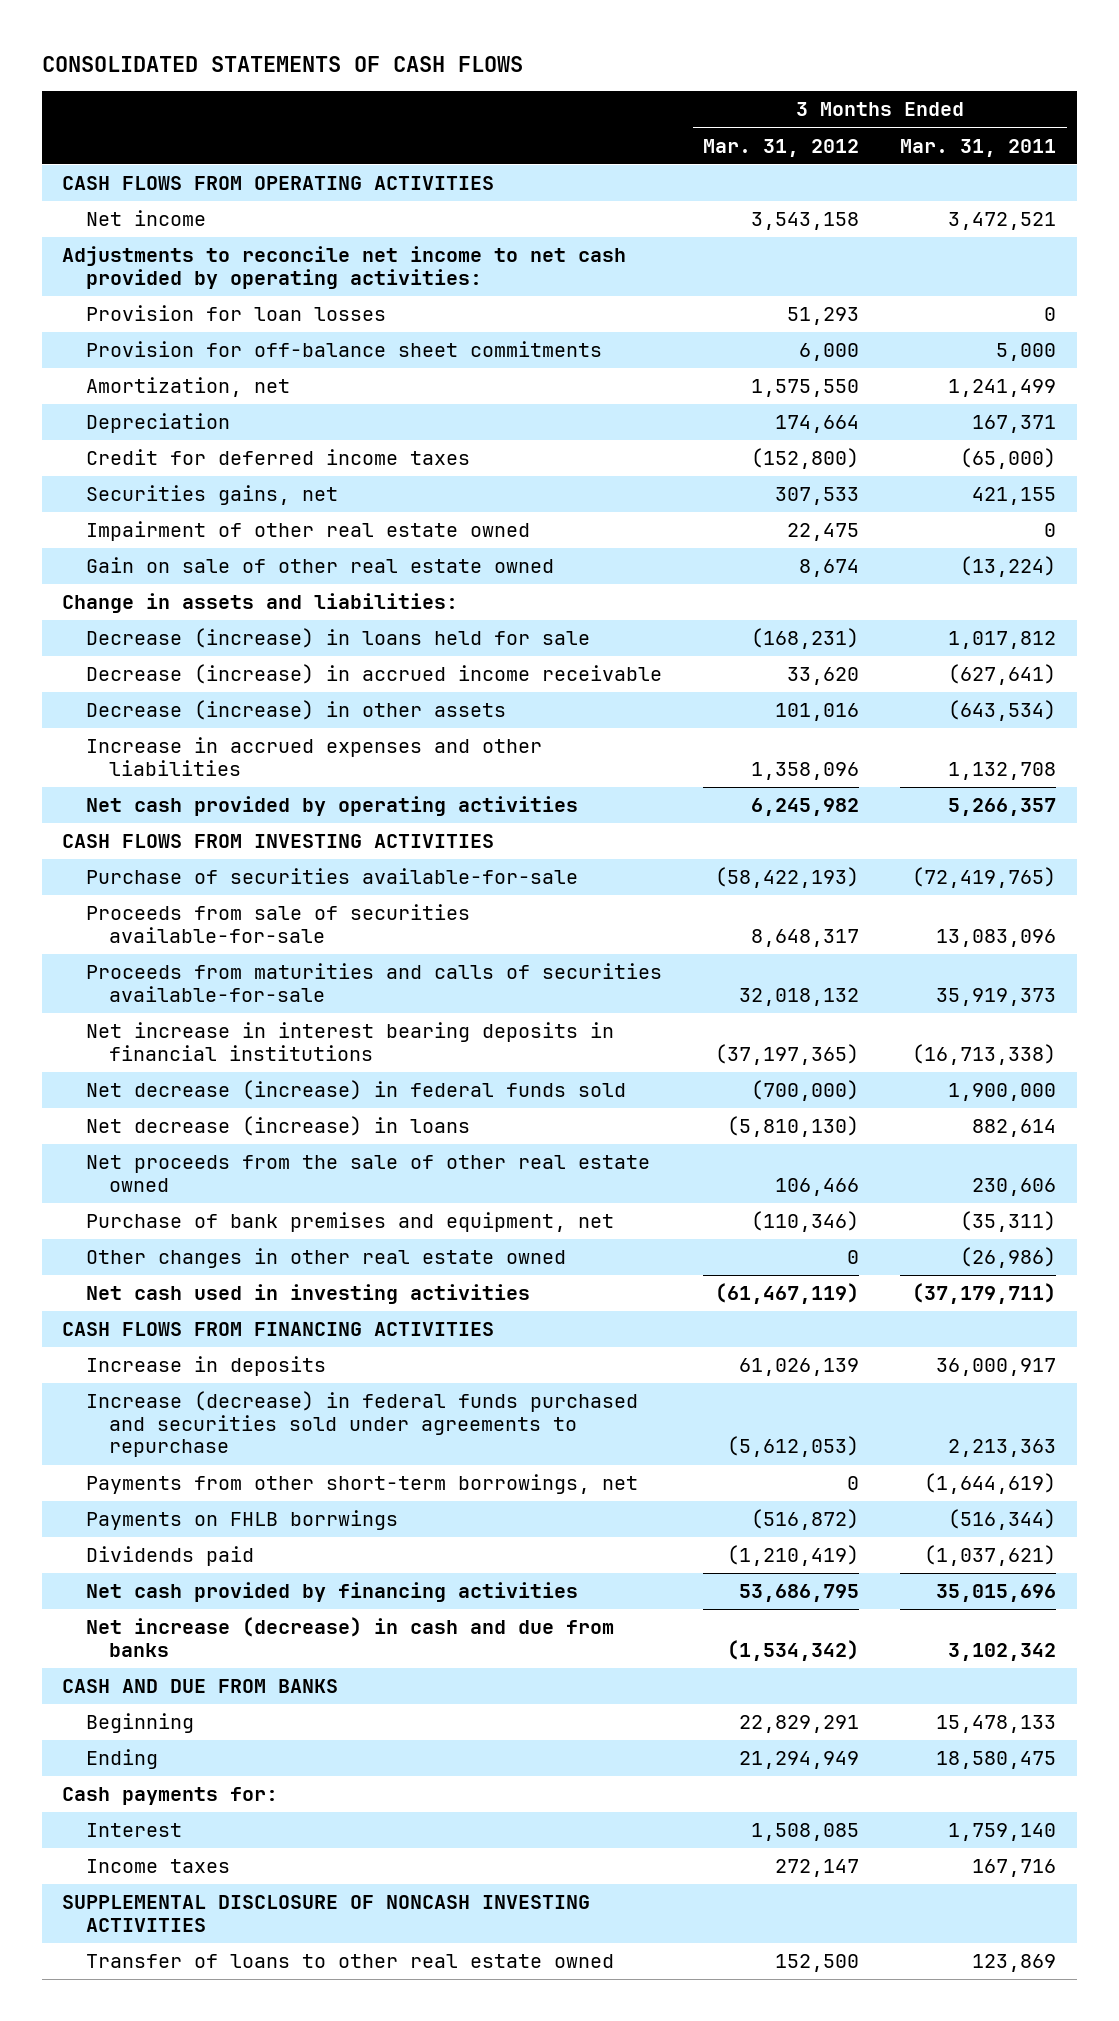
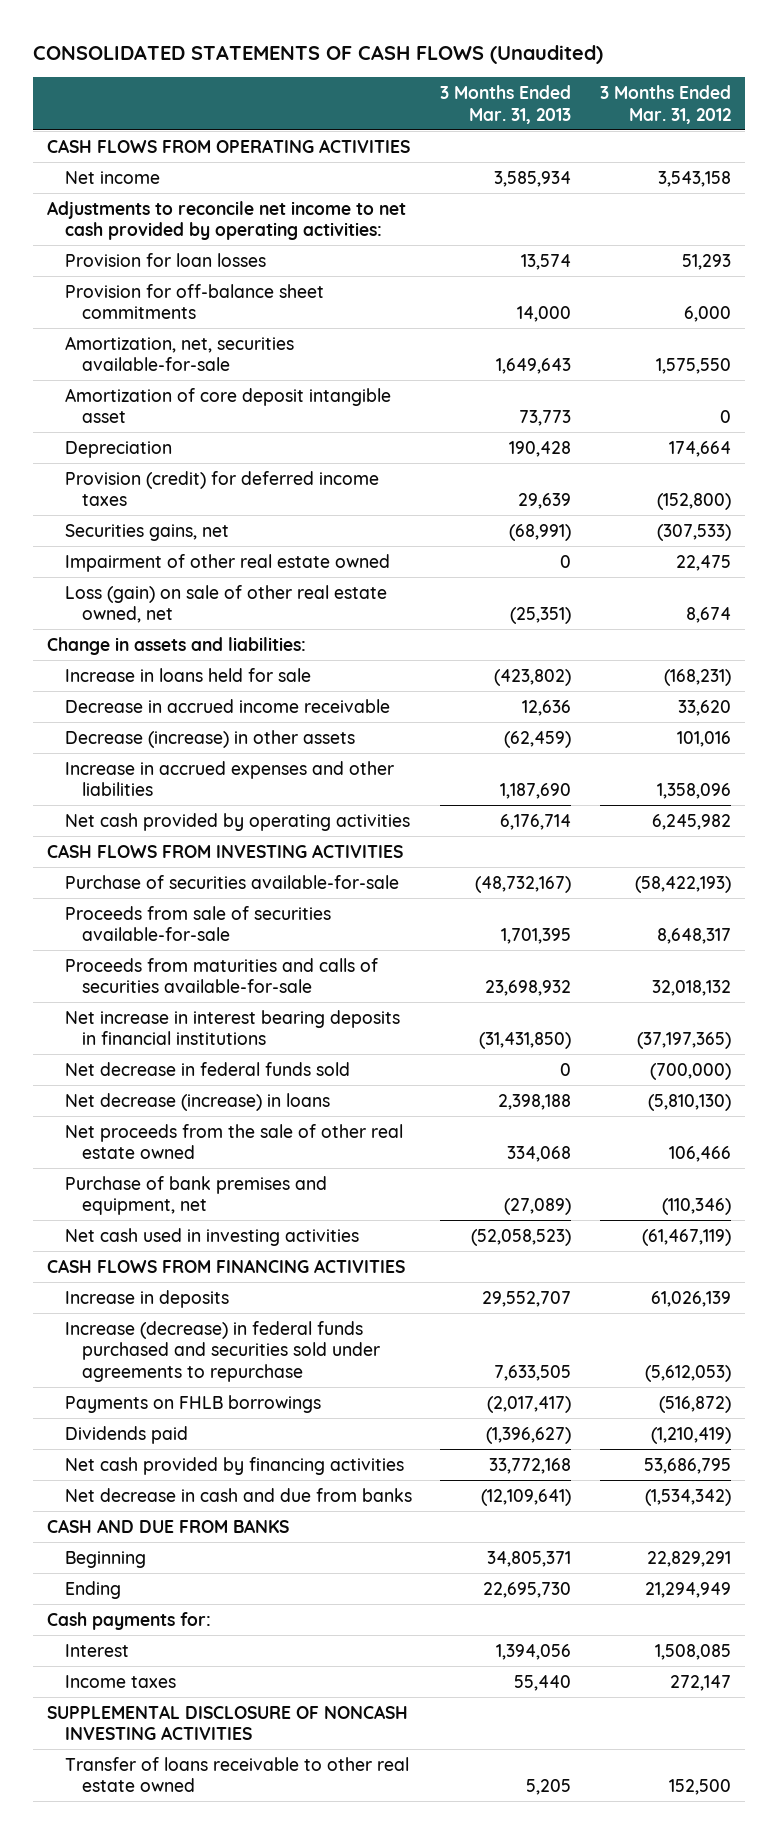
[41,55,523,72] CONSOLIDATED STATEMENTS OF CASH FLOWS -> [32,45,603,65] CONSOLIDATED STATEMENTS OF CASH FLOWS (Unaudited)
[900,138,1057,157] Mar. 31, 2011 -> none
none -> [440,85,572,124] 3 Months Ended Mar. 31, 2013
[85,377,290,398] Amortization, net -> [64,335,294,372] Amortization, net, securities available-for-sale
none -> [64,387,391,424] Amortization of core deposit intangible asset
[85,449,470,466] Credit for deferred income taxes -> [64,470,379,507] Provision (credit) for deferred income taxes
[775,487,860,506] 307,533 -> [656,523,731,541] (307,533)
[85,557,554,574] Gain on sale of other real estate owned -> [64,584,387,624] Loss (gain) on sale of other real estate owned, net
[85,628,590,649] Decrease (increase) in loans held for sale -> [64,667,311,682] Increase in loans held for sale
[85,664,662,685] Decrease (increase) in accrued income receivable -> [64,698,390,713] Decrease in accrued income receivable
[85,1080,626,1101] Net decrease (increase) in federal funds sold -> [64,1061,350,1076] Net decrease in federal funds sold
[85,1248,566,1269] Other changes in other real estate owned -> none
[85,1474,638,1495] Payments from other short-term borrowings, net -> none
[85,1510,398,1531] Payments on FHLB borrwings -> [64,1394,321,1413] Payments on FHLB borrowings
[85,1617,614,1657] Net increase (decrease) in cash and due from banks -> [64,1487,412,1502] Net decrease in cash and due from banks
[85,1954,614,1969] Transfer of loans to other real estate owned -> [64,1756,409,1793] Transfer of loans receivable to other real estate owned

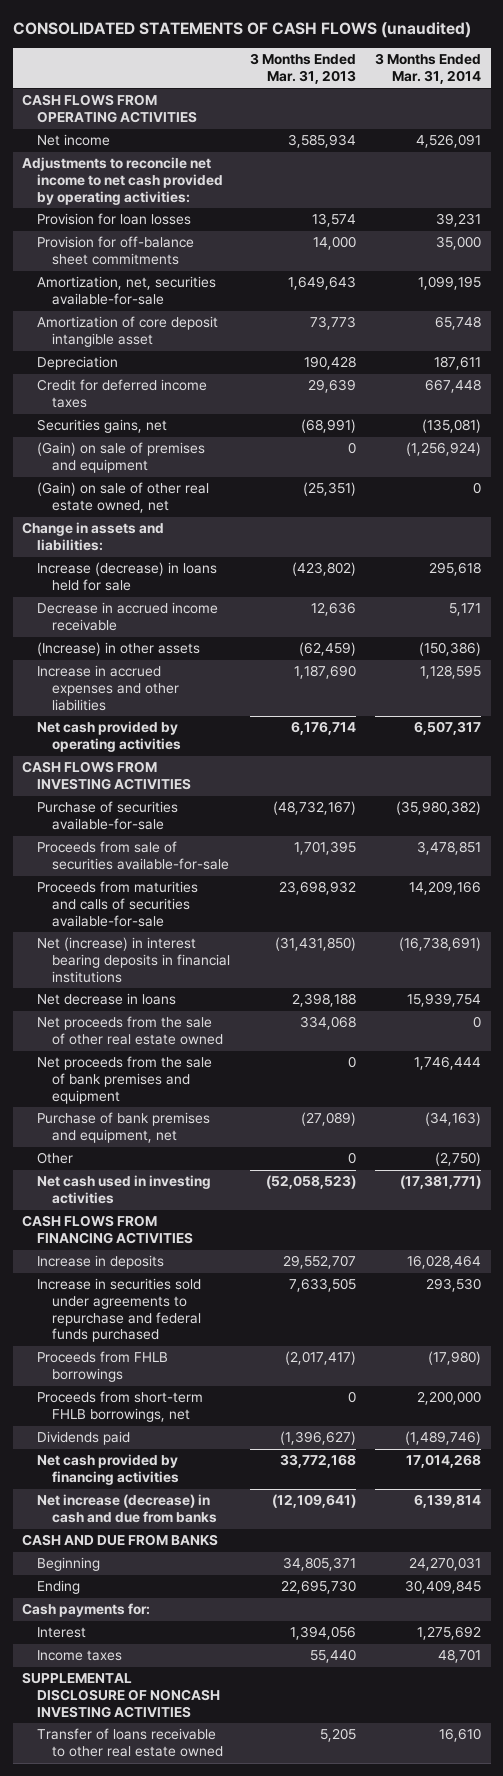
[32,45,603,65] CONSOLIDATED STATEMENTS OF CASH FLOWS (Unaudited) -> [12,22,471,39] CONSOLIDATED STATEMENTS OF CASH FLOWS (unaudited)
[599,85,731,124] 3 Months Ended Mar. 31, 2012 -> none
none -> [375,53,482,85] 3 Months Ended Mar. 31, 2014
[64,470,379,507] Provision (credit) for deferred income taxes -> [37,379,208,409] Credit for deferred income taxes
[64,553,390,572] Impairment of other real estate owned -> none
none -> [37,442,206,474] (Gain) on sale of premises and equipment
[64,584,387,624] Loss (gain) on sale of other real estate owned, net -> [37,482,210,514] (Gain) on sale of other real estate owned, net
[64,667,311,682] Increase in loans held for sale -> [37,562,218,592] Increase (decrease) in loans held for sale
[64,729,355,748] Decrease (increase) in other assets -> [37,642,201,657] (Increase) in other assets
[64,1061,350,1076] Net decrease in federal funds sold -> none
[64,1009,400,1046] Net increase in interest bearing deposits in financial institutions -> [37,937,231,983] Net (increase) in interest bearing deposits in financial institutions
[64,1092,330,1111] Net decrease (increase) in loans -> [37,993,177,1006] Net decrease in loans
none -> [37,1056,213,1104] Net proceeds from the sale of bank premises and equipment
none -> [37,1152,74,1165] Other
[64,1320,381,1382] Increase (decrease) in federal funds purchased and securities sold under agreements to repurchase -> [37,1278,202,1343] Increase in securities sold under agreements to repurchase and federal funds purchased
[64,1394,321,1413] Payments on FHLB borrowings -> [37,1351,169,1383] Proceeds from FHLB borrowings
none -> [37,1391,204,1423] Proceeds from short-term FHLB borrowings, net
[64,1487,412,1502] Net decrease in cash and due from banks -> [37,1494,218,1524] Net increase (decrease) in cash and due from banks

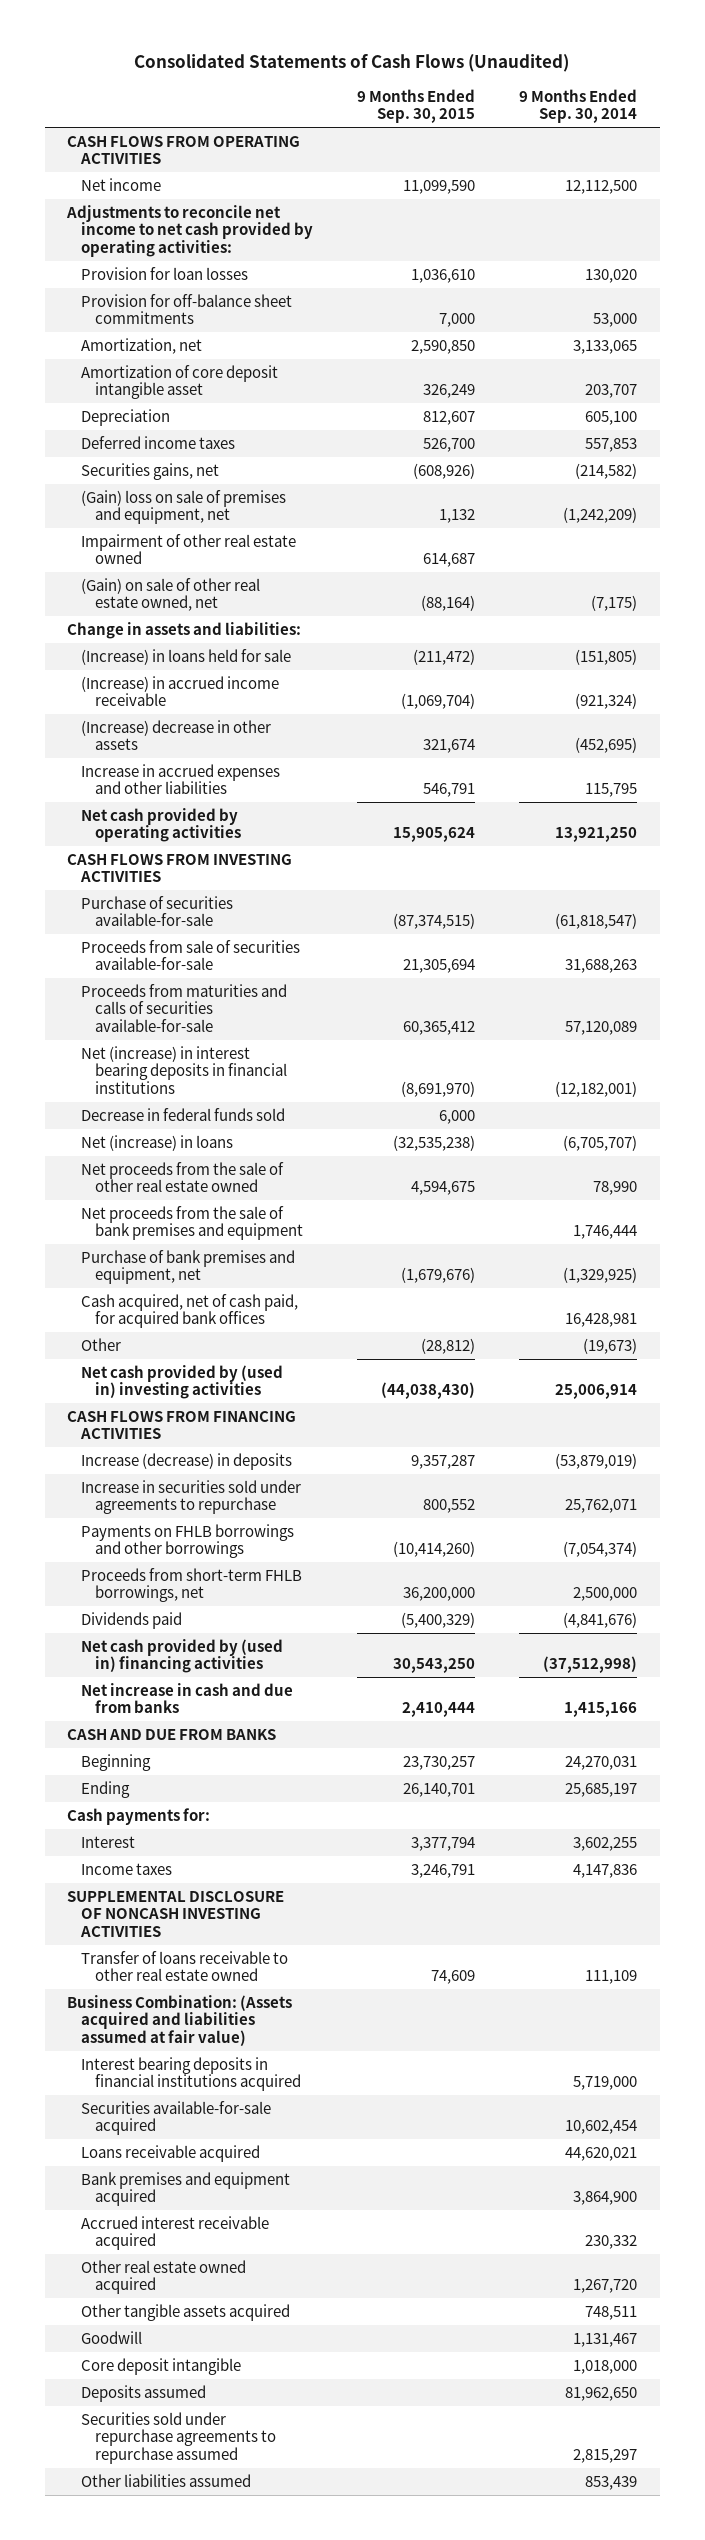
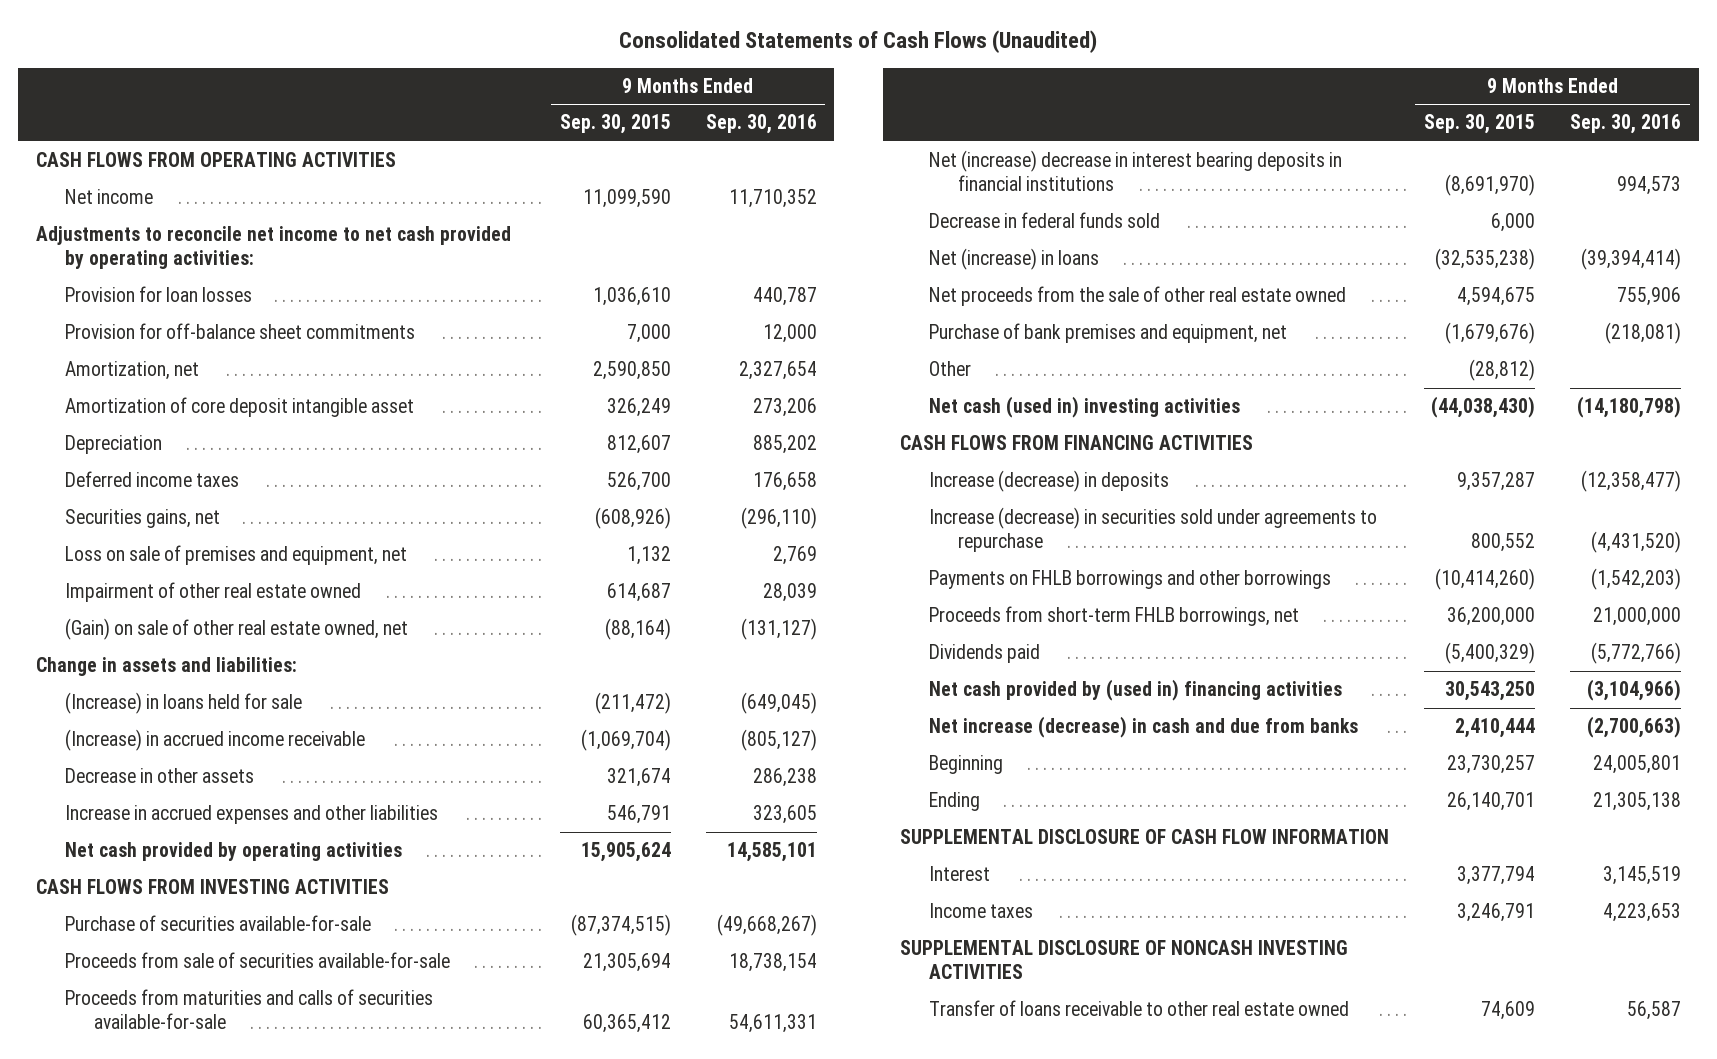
[519,88,638,124] 9 Months Ended Sep. 30, 2014 -> none
none -> [705,114,817,135] Sep. 30, 2016
[80,489,286,525] (Gain) loss on sale of premises and equipment, net -> [64,545,407,566] Loss on sale of premises and equipment, net
[80,719,271,751] (Increase) decrease in other assets -> [64,768,254,784] Decrease in other assets
[80,1045,287,1094] Net (increase) in interest bearing deposits in financial institutions -> [929,150,1343,192] Net (increase) decrease in interest bearing deposits in financial institutions
[80,1205,303,1241] Net proceeds from the sale of bank premises and equipment -> none
[80,1293,298,1329] Cash acquired, net of cash paid, for acquired bank offices -> none
[80,1364,283,1400] Net cash provided by (used in) investing activities -> [929,396,1241,419] Net cash (used in) investing activities
[80,1479,301,1515] Increase in securities sold under agreements to repurchase -> [929,507,1378,553] Increase (decrease) in securities sold under agreements to repurchase
[67,1728,277,1740] CASH AND DUE FROM BANKS -> none
[80,1682,293,1714] Net increase in cash and due from banks -> [929,716,1359,739] Net increase (decrease) in cash and due from banks
[67,1807,211,1825] Cash payments for: -> none
none -> [900,829,1390,845] SUPPLEMENTAL DISCLOSURE OF CASH FLOW INFORMATION
[67,1994,293,2046] Business Combination: (Assets acquired and liabilities assumed at fair value) -> none
[80,2056,301,2092] Interest bearing deposits in financial institutions acquired -> none
[80,2100,271,2136] Securities available-for-sale acquired -> none
[80,2144,260,2162] Loans receivable acquired -> none
[80,2171,290,2207] Bank premises and equipment acquired -> none
[80,2215,269,2251] Accrued interest receivable acquired -> none
[80,2259,246,2295] Other real estate owned acquired -> none
[80,2303,290,2321] Other tangible assets acquired -> none
[80,2330,142,2344] Goodwill -> none
[80,2357,241,2375] Core deposit intangible -> none
[80,2384,206,2402] Deposits assumed -> none
[80,2411,276,2464] Securities sold under repurchase agreements to repurchase assumed -> none
[80,2473,251,2487] Other liabilities assumed -> none

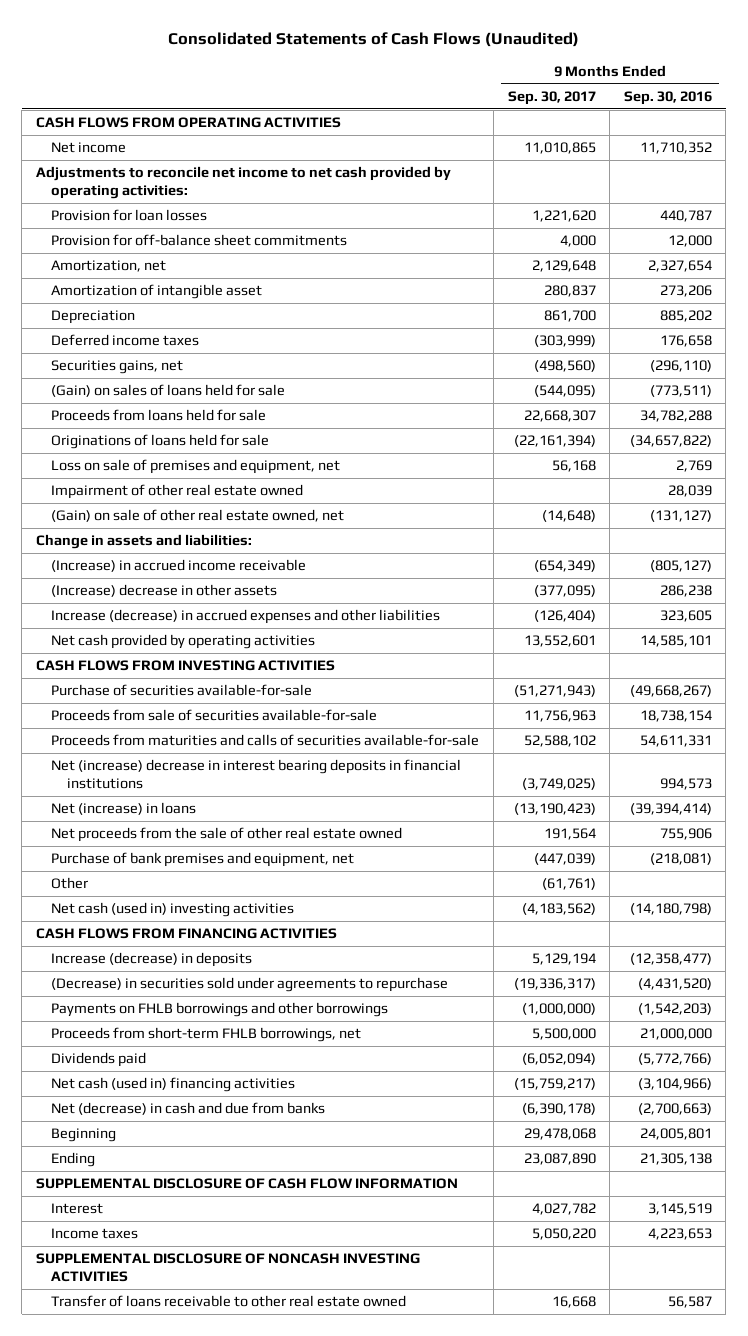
[559,114,671,135] Sep. 30, 2015 -> none
none -> [507,90,596,105] Sep. 30, 2017
[64,397,414,418] Amortization of core deposit intangible asset -> [51,284,263,300] Amortization of intangible asset
none -> [51,384,286,398] (Gain) on sales of loans held for sale
none -> [51,409,267,422] Proceeds from loans held for sale
none -> [51,434,270,450] Originations of loans held for sale
[64,692,302,715] (Increase) in loans held for sale -> none
[64,768,254,784] Decrease in other assets -> [51,584,278,598] (Increase) decrease in other assets
[64,805,438,825] Increase in accrued expenses and other liabilities -> [51,609,441,625] Increase (decrease) in accrued expenses and other liabilities
[929,212,1161,229] Decrease in federal funds sold -> none
[929,507,1378,553] Increase (decrease) in securities sold under agreements to repurchase -> [51,977,449,993] (Decrease) in securities sold under agreements to repurchase
[929,679,1343,702] Net cash provided by (used in) financing activities -> [51,1077,296,1093] Net cash (used in) financing activities
[929,716,1359,739] Net increase (decrease) in cash and due from banks -> [51,1102,326,1116] Net (decrease) in cash and due from banks

